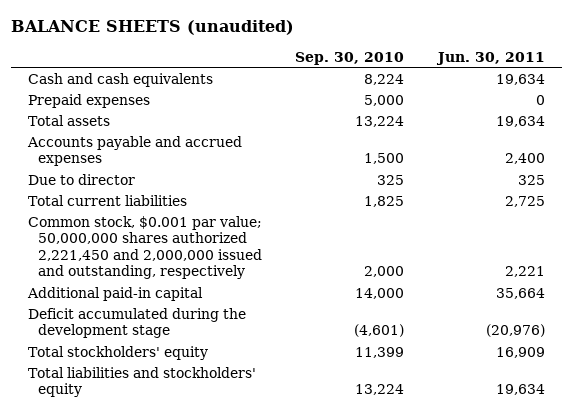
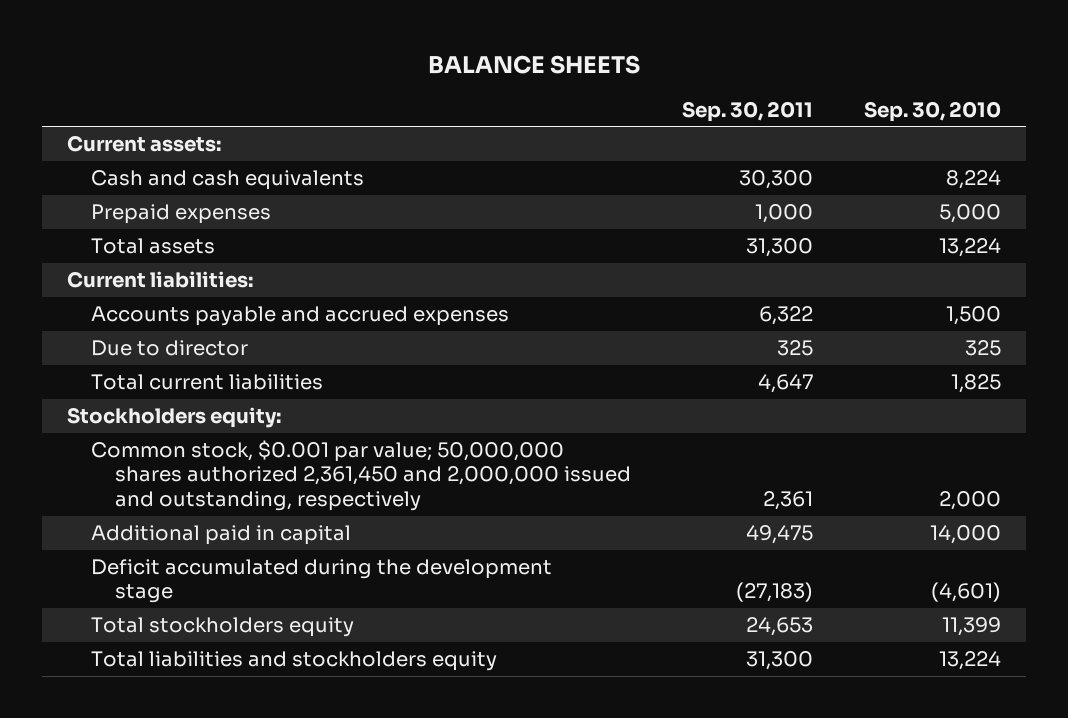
[11,20,295,36] BALANCE SHEETS (unaudited) -> [428,54,641,74] BALANCE SHEETS
[436,51,546,65] Jun. 30, 2011 -> none
none -> [682,100,814,122] Sep. 30, 2011
none -> [67,135,222,153] Current assets:
none -> [67,271,254,289] Current liabilities:
none -> [67,407,282,429] Stockholders equity:
[27,215,262,280] Common stock, $0.001 par value; 50,000,000 shares authorized 2,221,450 and 2,000,000 issued and outstanding, respectively -> [91,440,632,511] Common stock, $0.001 par value; 50,000,000 shares authorized 2,361,450 and 2,000,000 issued and outstanding, respectively
[26,286,203,301] Additional paid-in capital -> [91,525,352,546] Additional paid in capital
[27,345,208,360] Total stockholders' equity -> [91,617,355,638] Total stockholders equity
[27,366,256,398] Total liabilities and stockholders' equity -> [91,651,498,672] Total liabilities and stockholders equity

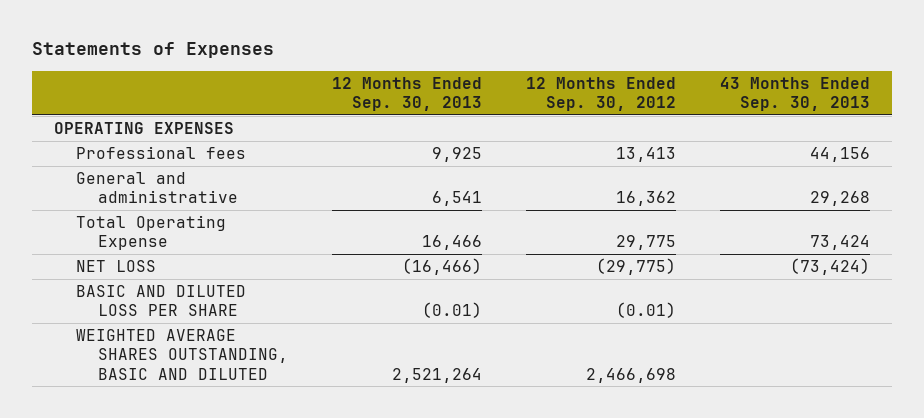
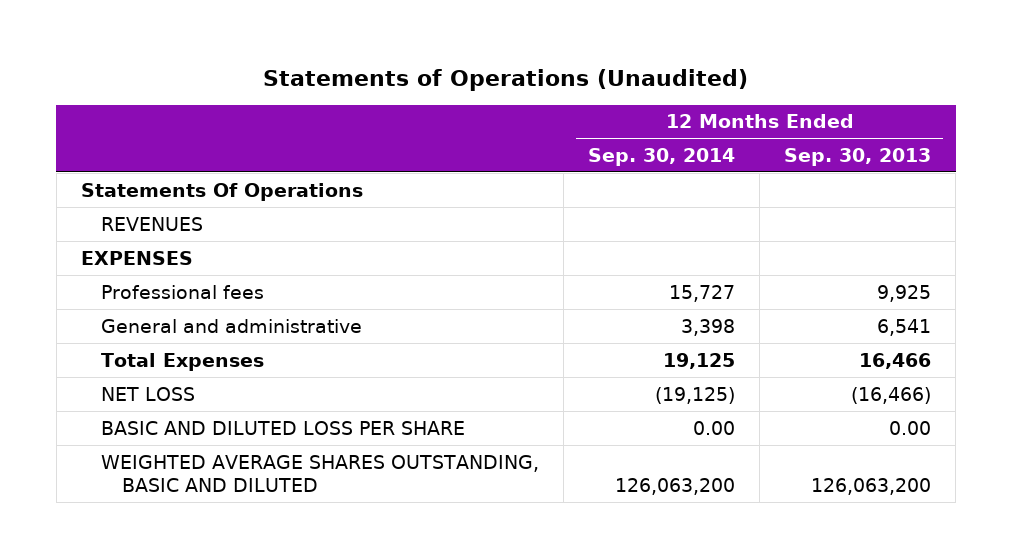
[31,42,274,59] Statements of Expenses -> [262,68,748,91] Statements of Operations (Unaudited)
[525,76,676,112] 12 Months Ended Sep. 30, 2012 -> none
[719,76,870,112] 43 Months Ended Sep. 30, 2013 -> none
none -> [588,147,736,166] Sep. 30, 2014
none -> [80,182,363,201] Statements Of Operations
none -> [101,216,204,231] REVENUES
[53,121,234,134] OPERATING EXPENSES -> [80,250,193,265] EXPENSES
[75,214,226,251] Total Operating Expense -> [101,352,265,371] Total Expenses
[422,302,483,319] (0.01) -> [889,420,932,435] 0.00
[392,367,483,383] 2,521,264 -> [811,478,932,496] 126,063,200

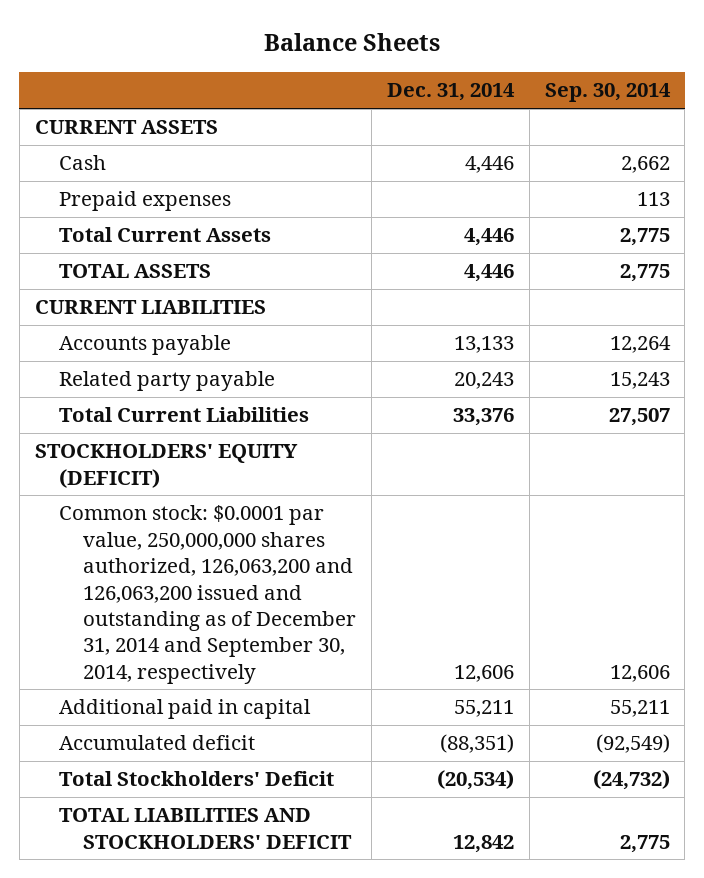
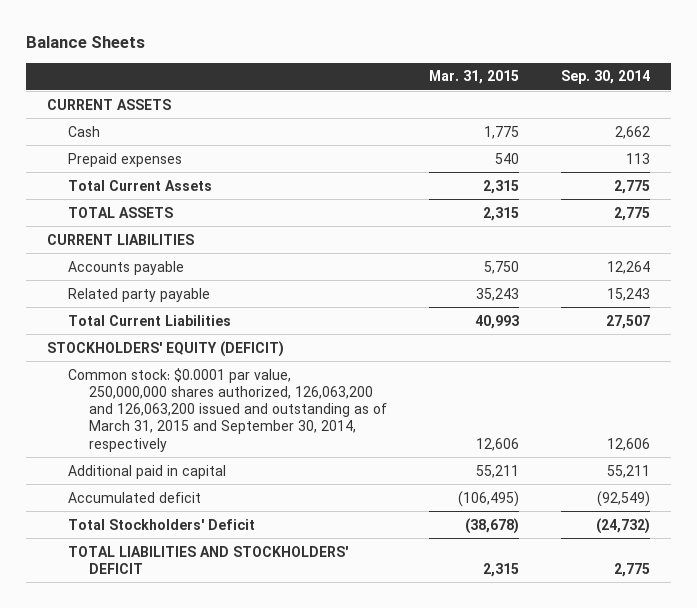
[386,83,515,102] Dec. 31, 2014 -> none
none -> [428,70,519,85] Mar. 31, 2015
[58,505,356,684] Common stock: $0.0001 par value, 250,000,000 shares authorized, 126,063,200 and 126,063,200 issued and outstanding as of December 31, 2014 and September 30, 2014, respectively -> [68,367,387,452] Common stock: $0.0001 par value, 250,000,000 shares authorized, 126,063,200 and 126,063,200 issued and outstanding as of March 31, 2015 and September 30, 2014, respectively

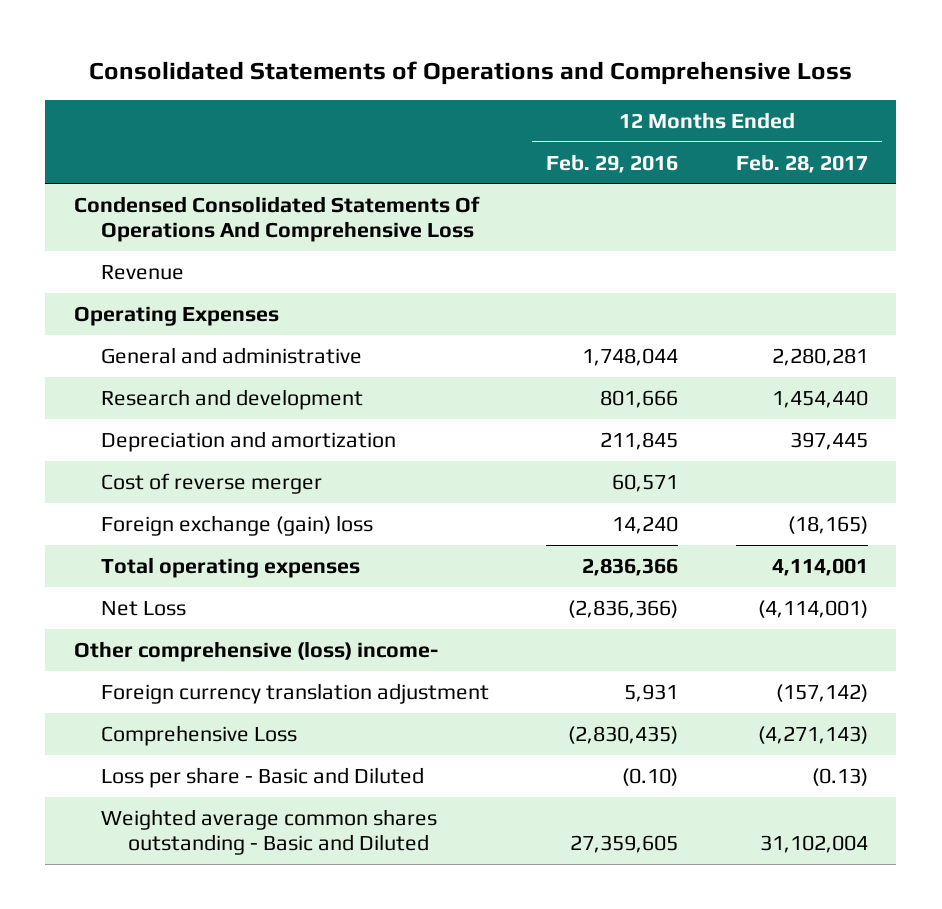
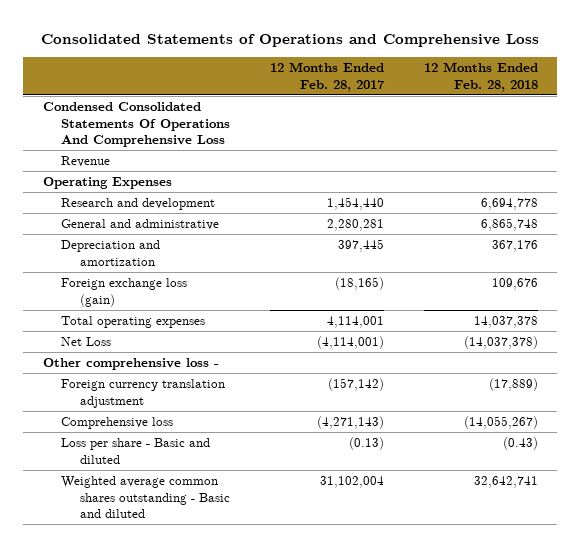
[546,153,679,173] Feb. 29, 2016 -> none
none -> [423,62,538,92] 12 Months Ended Feb. 28, 2018
[101,346,363,364] General and administrative -> [61,219,220,231] General and administrative
[101,472,323,494] Cost of reverse merger -> none
[101,514,374,536] Foreign exchange (gain) loss -> [61,278,188,307] Foreign exchange loss (gain)
[74,640,439,662] Other comprehensive (loss) income- -> [43,358,220,371] Other comprehensive loss -
[101,724,298,746] Comprehensive Loss -> [61,417,174,430] Comprehensive loss
[101,766,425,788] Loss per share - Basic and Diluted -> [61,438,211,464] Loss per share - Basic and diluted
[101,808,438,856] Weighted average common shares outstanding - Basic and Diluted -> [61,476,230,519] Weighted average common shares outstanding - Basic and diluted

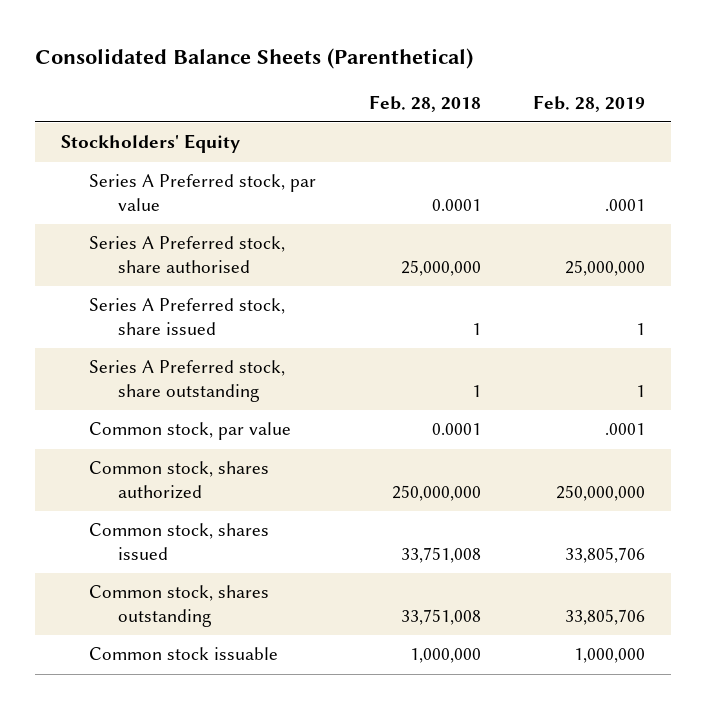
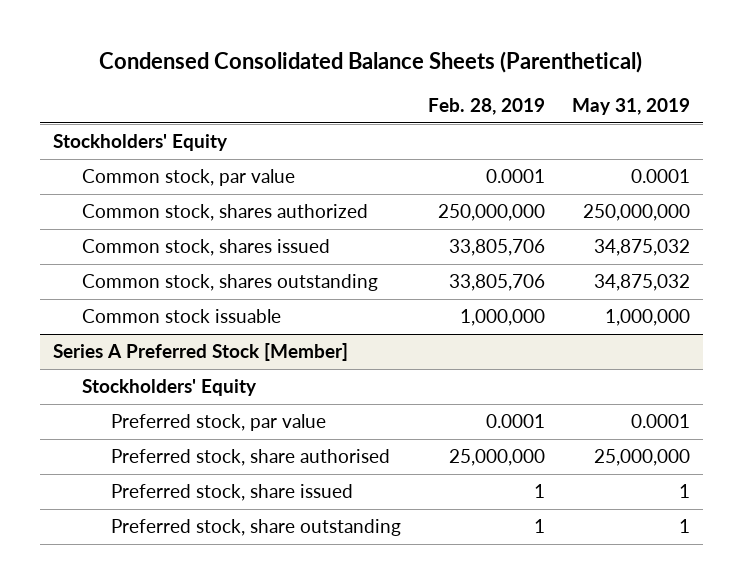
[34,48,473,70] Consolidated Balance Sheets (Parenthetical) -> [99,50,643,73] Condensed Consolidated Balance Sheets (Parenthetical)
[368,94,481,112] Feb. 28, 2018 -> none
none -> [571,97,690,115] May 31, 2019
[89,174,317,212] Series A Preferred stock, par value -> none
[89,236,286,274] Series A Preferred stock, share authorised -> none
[89,298,286,336] Series A Preferred stock, share issued -> none
[89,360,286,403] Series A Preferred stock, share outstanding -> none
[604,423,645,436] .0001 -> [485,169,545,184] 0.0001
none -> [53,343,349,362] Series A Preferred Stock [Member]
none -> [82,379,258,397] Stockholders' Equity
none -> [111,414,327,432] Preferred stock, par value
none -> [111,449,391,467] Preferred stock, share authorised
none -> [111,484,354,502] Preferred stock, share issued
none -> [111,519,402,537] Preferred stock, share outstanding

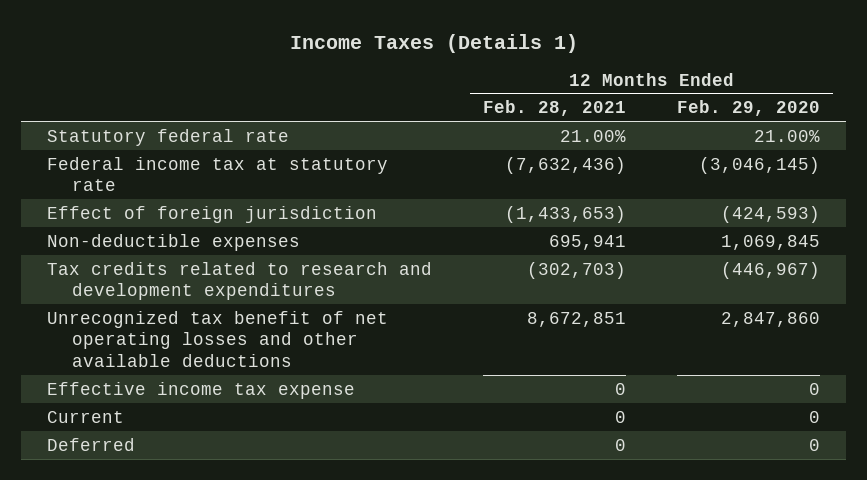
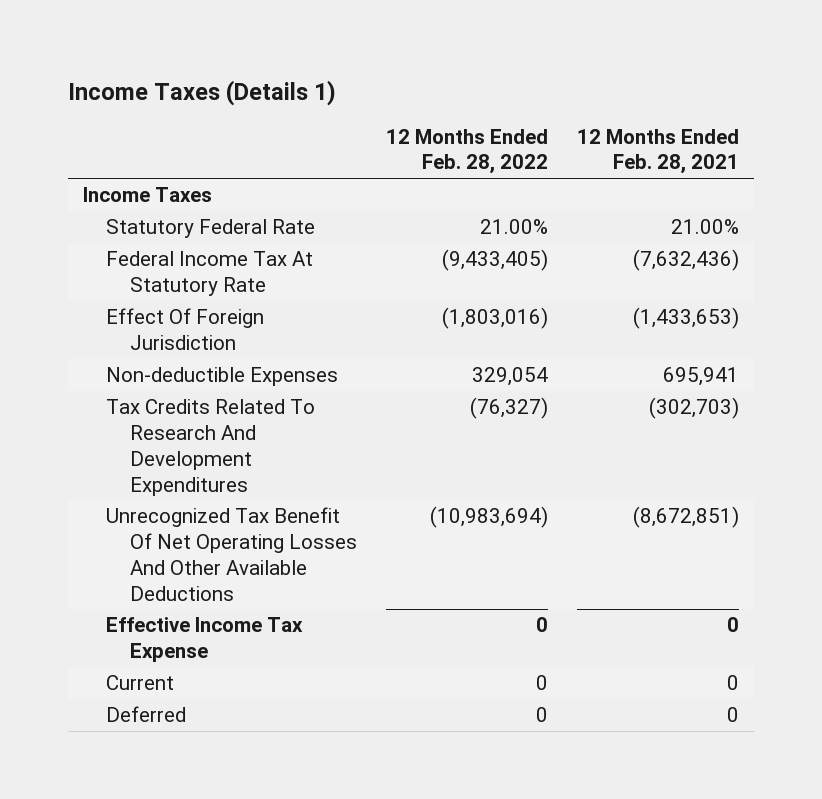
[677,100,821,117] Feb. 29, 2020 -> none
none -> [386,128,549,175] 12 Months Ended Feb. 28, 2022
none -> [82,187,212,203] Income Taxes
[46,128,289,146] Statutory federal rate -> [106,219,316,239] Statutory Federal Rate
[46,156,388,192] Federal income tax at statutory rate -> [106,251,314,297] Federal Income Tax At Statutory Rate
[46,205,377,223] Effect of foreign jurisdiction -> [106,308,265,351] Effect Of Foreign Jurisdiction
[46,233,300,251] Non-deductible expenses -> [106,367,339,387] Non-deductible Expenses
[46,261,432,301] Tax credits related to research and development expenditures -> [106,399,316,496] Tax Credits Related To Research And Development Expenditures
[46,310,388,368] Unrecognized tax benefit of net operating losses and other available deductions -> [106,507,357,601] Unrecognized Tax Benefit Of Net Operating Losses And Other Available Deductions
[527,311,627,327] 8,672,851 -> [633,506,740,529] (8,672,851)
[46,381,355,399] Effective income tax expense -> [106,617,304,663] Effective Income Tax Expense

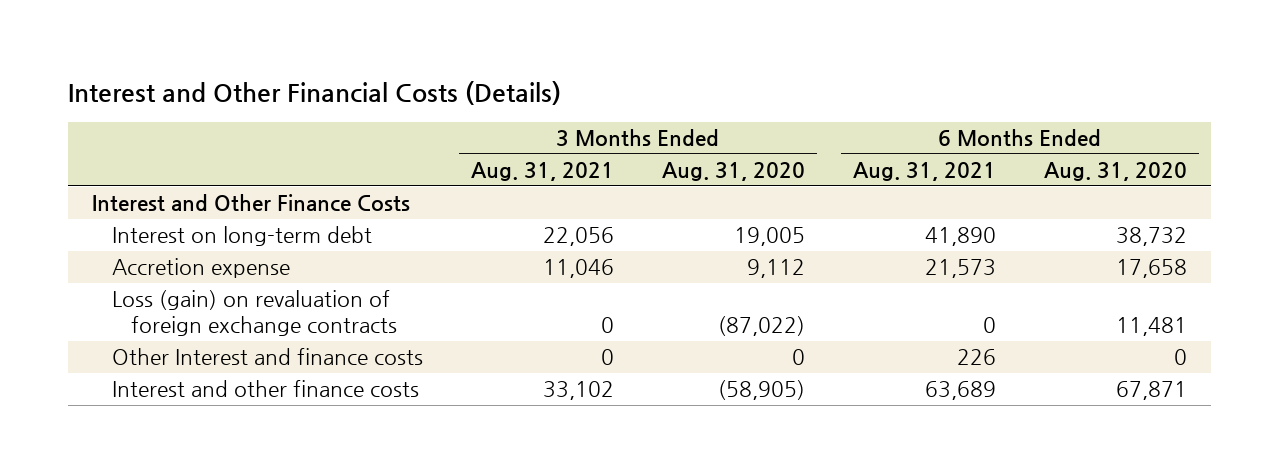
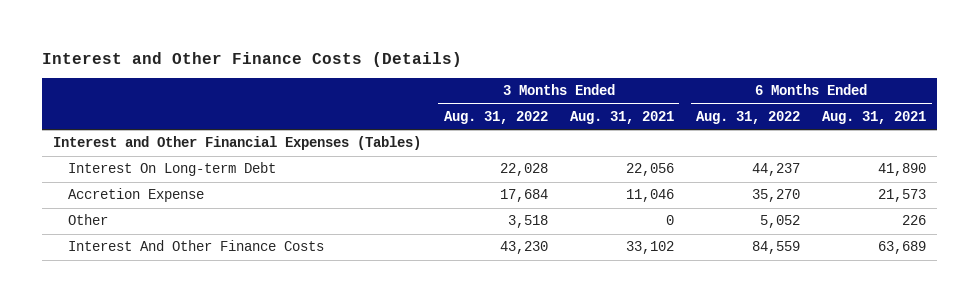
[67,80,561,105] Interest and Other Financial Costs (Details) -> [42,51,463,67] Interest and Other Finance Costs (Details)
[661,162,805,182] Aug. 31, 2020 -> none
[1044,162,1188,182] Aug. 31, 2020 -> none
none -> [443,110,548,124] Aug. 31, 2022
none -> [696,110,801,124] Aug. 31, 2022
[92,194,411,213] Interest and Other Finance Costs -> none
[111,290,398,337] Loss (gain) on revaluation of foreign exchange contracts -> none
none -> [53,136,422,151] Interest and Other Financial Expenses (Tables)
[111,226,372,247] Interest on long-term debt -> [68,162,277,177] Interest On Long-term Debt
[111,258,290,279] Accretion expense -> [68,188,205,203] Accretion Expense
[111,348,423,366] Other Interest and finance costs -> [68,214,109,226] Other
[111,380,419,398] Interest and other finance costs -> [68,240,325,252] Interest And Other Finance Costs

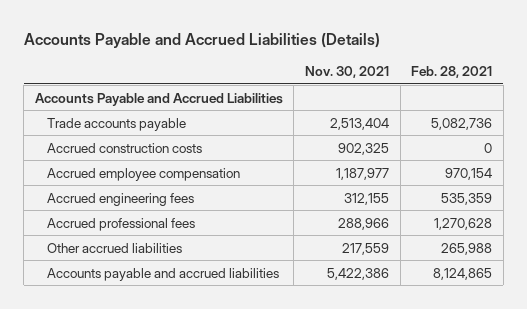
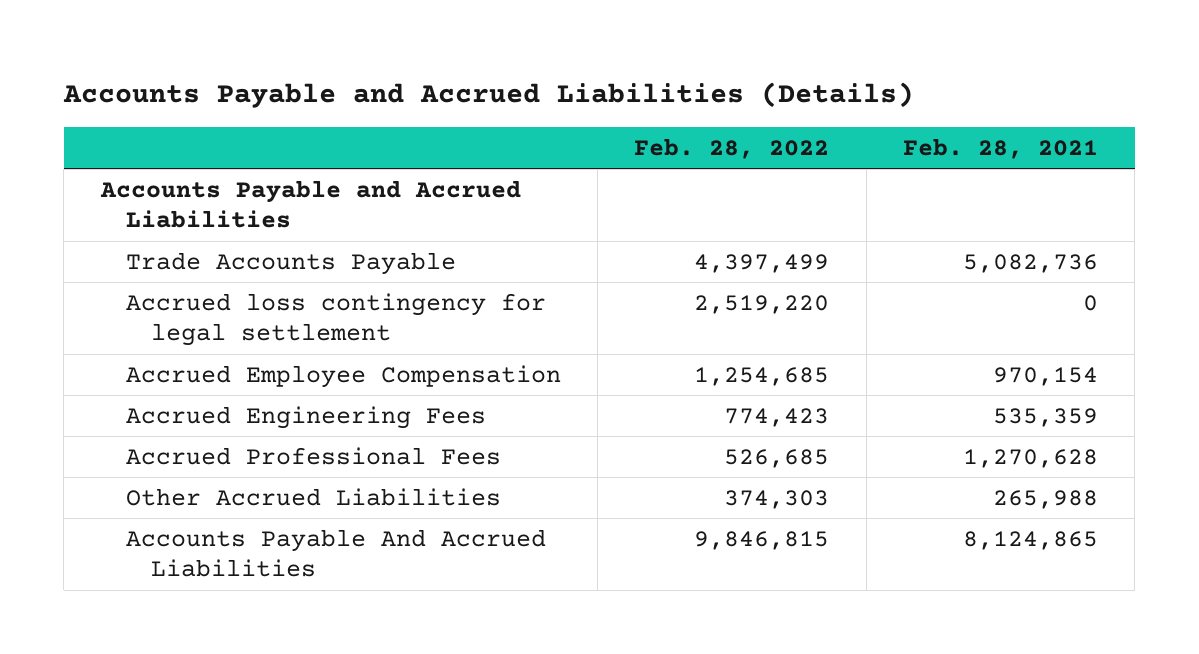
[305,65,390,78] Nov. 30, 2021 -> none
none -> [634,137,830,159] Feb. 28, 2022
[47,142,203,153] Accrued construction costs -> none
[47,117,187,131] Trade accounts payable -> [125,251,456,275] Trade Accounts Payable
none -> [125,292,546,347] Accrued loss contingency for legal settlement
[47,167,241,181] Accrued employee compensation -> [125,364,561,388] Accrued Employee Compensation
[47,192,195,206] Accrued engineering fees -> [125,405,486,429] Accrued Engineering Fees
[47,217,196,231] Accrued professional fees -> [125,446,501,465] Accrued Professional Fees
[47,242,183,253] Other accrued liabilities -> [125,487,501,506] Other Accrued Liabilities
[47,267,280,281] Accounts payable and accrued liabilities -> [125,528,546,578] Accounts Payable And Accrued Liabilities

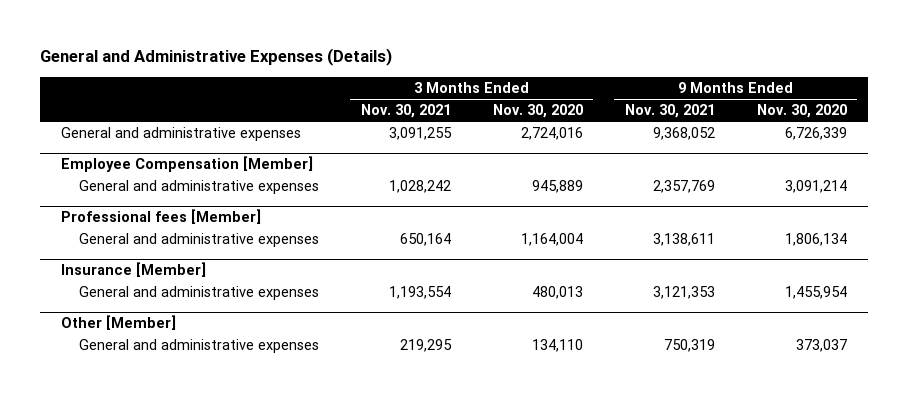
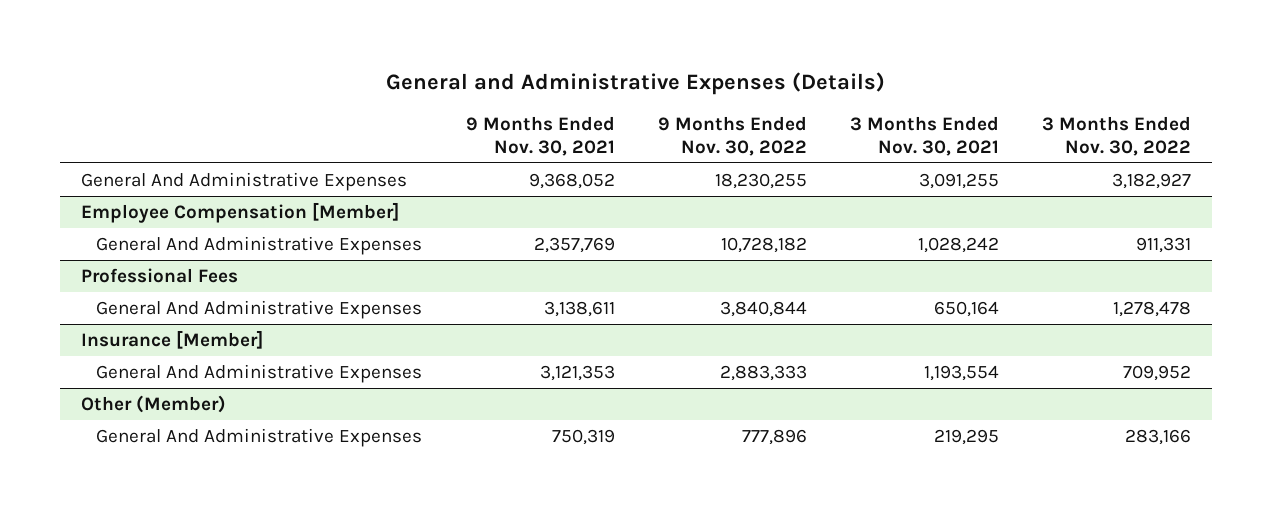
[492,104,583,119] Nov. 30, 2020 -> none
[756,104,847,119] Nov. 30, 2020 -> none
none -> [657,116,807,156] 9 Months Ended Nov. 30, 2022
none -> [1041,116,1191,156] 3 Months Ended Nov. 30, 2022
[60,127,301,142] General and administrative expenses -> [81,172,408,192] General And Administrative Expenses
[78,180,319,195] General and administrative expenses -> [96,236,423,256] General And Administrative Expenses
[60,209,261,225] Professional fees [Member] -> [81,268,239,284] Professional Fees
[78,233,319,248] General and administrative expenses -> [96,300,423,320] General And Administrative Expenses
[78,286,319,301] General and administrative expenses -> [96,364,423,384] General And Administrative Expenses
[60,315,176,331] Other [Member] -> [81,395,227,414] Other (Member)
[78,339,319,354] General and administrative expenses -> [96,428,423,448] General And Administrative Expenses

